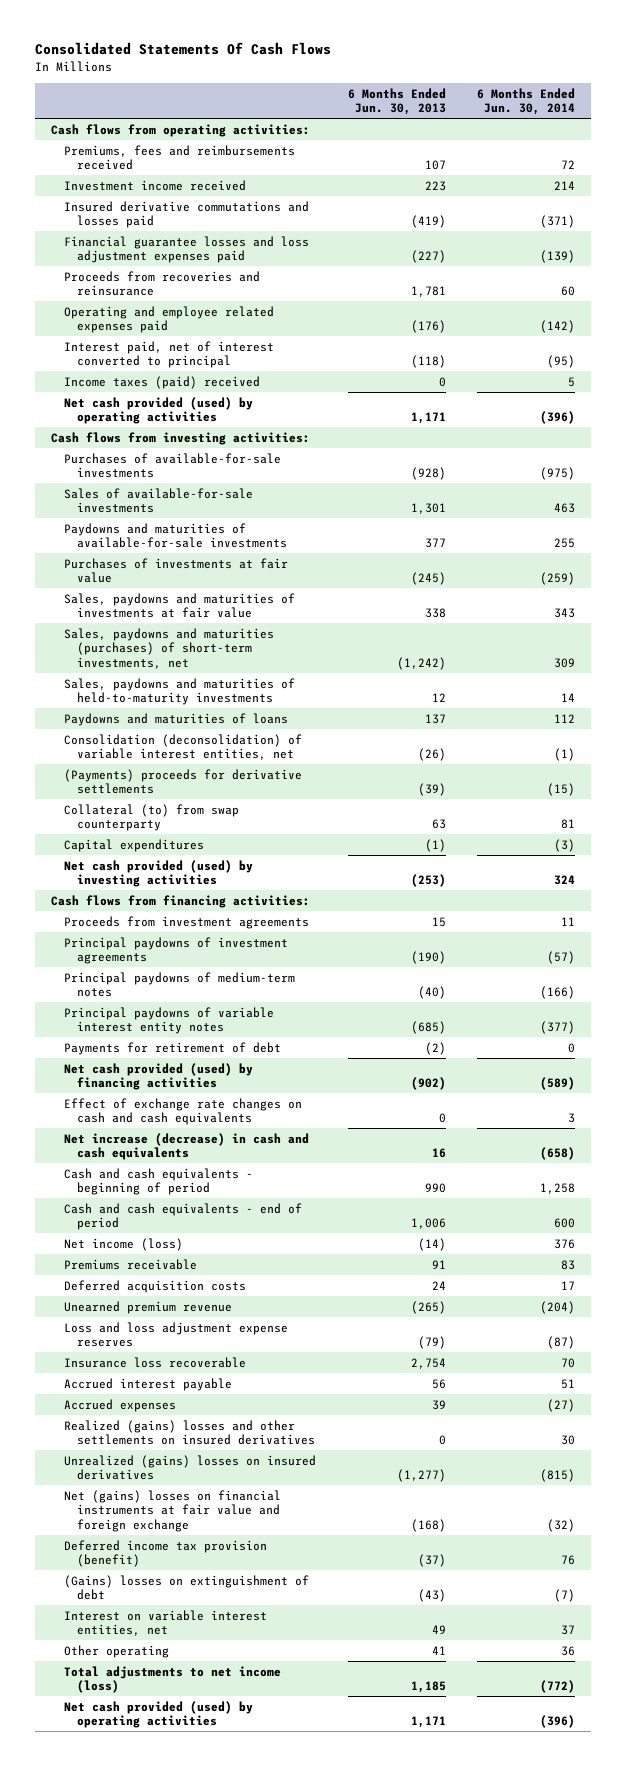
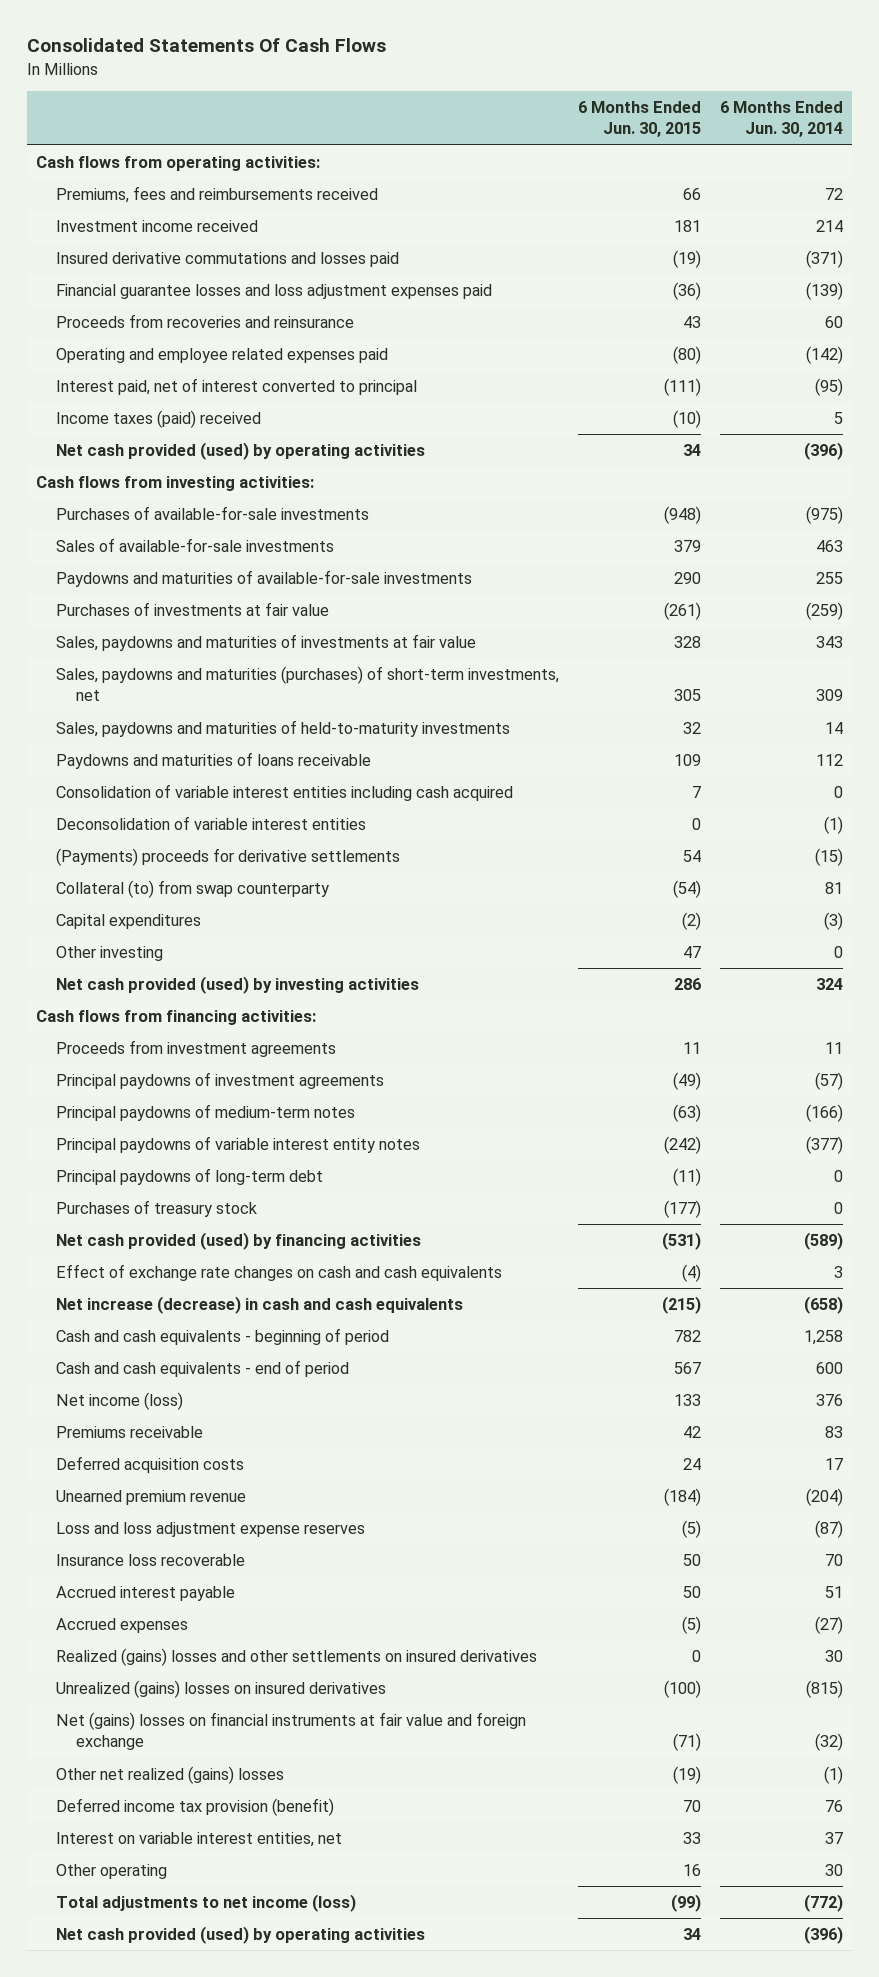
[347,87,446,116] 6 Months Ended Jun. 30, 2013 -> none
none -> [577,101,701,138] 6 Months Ended Jun. 30, 2015
[64,712,289,726] Paydowns and maturities of loans -> [55,752,371,770] Paydowns and maturities of loans receivable
[64,733,303,761] Consolidation (deconsolidation) of variable interest entities, net -> [55,784,513,802] Consolidation of variable interest entities including cash acquired
[553,748,575,762] (1) -> [833,786,843,799] 0
none -> [55,816,366,831] Deconsolidation of variable interest entities
none -> [55,946,163,962] Other investing
[64,1041,282,1055] Payments for retirement of debt -> [55,1168,323,1186] Principal paydowns of long-term debt
none -> [55,1200,257,1218] Purchases of treasury stock
none -> [55,1766,284,1785] Other net realized (gains) losses
[64,1574,310,1601] (Gains) losses on extinguishment of debt -> none
[560,1645,575,1656] 36 -> [824,1864,843,1877] 30

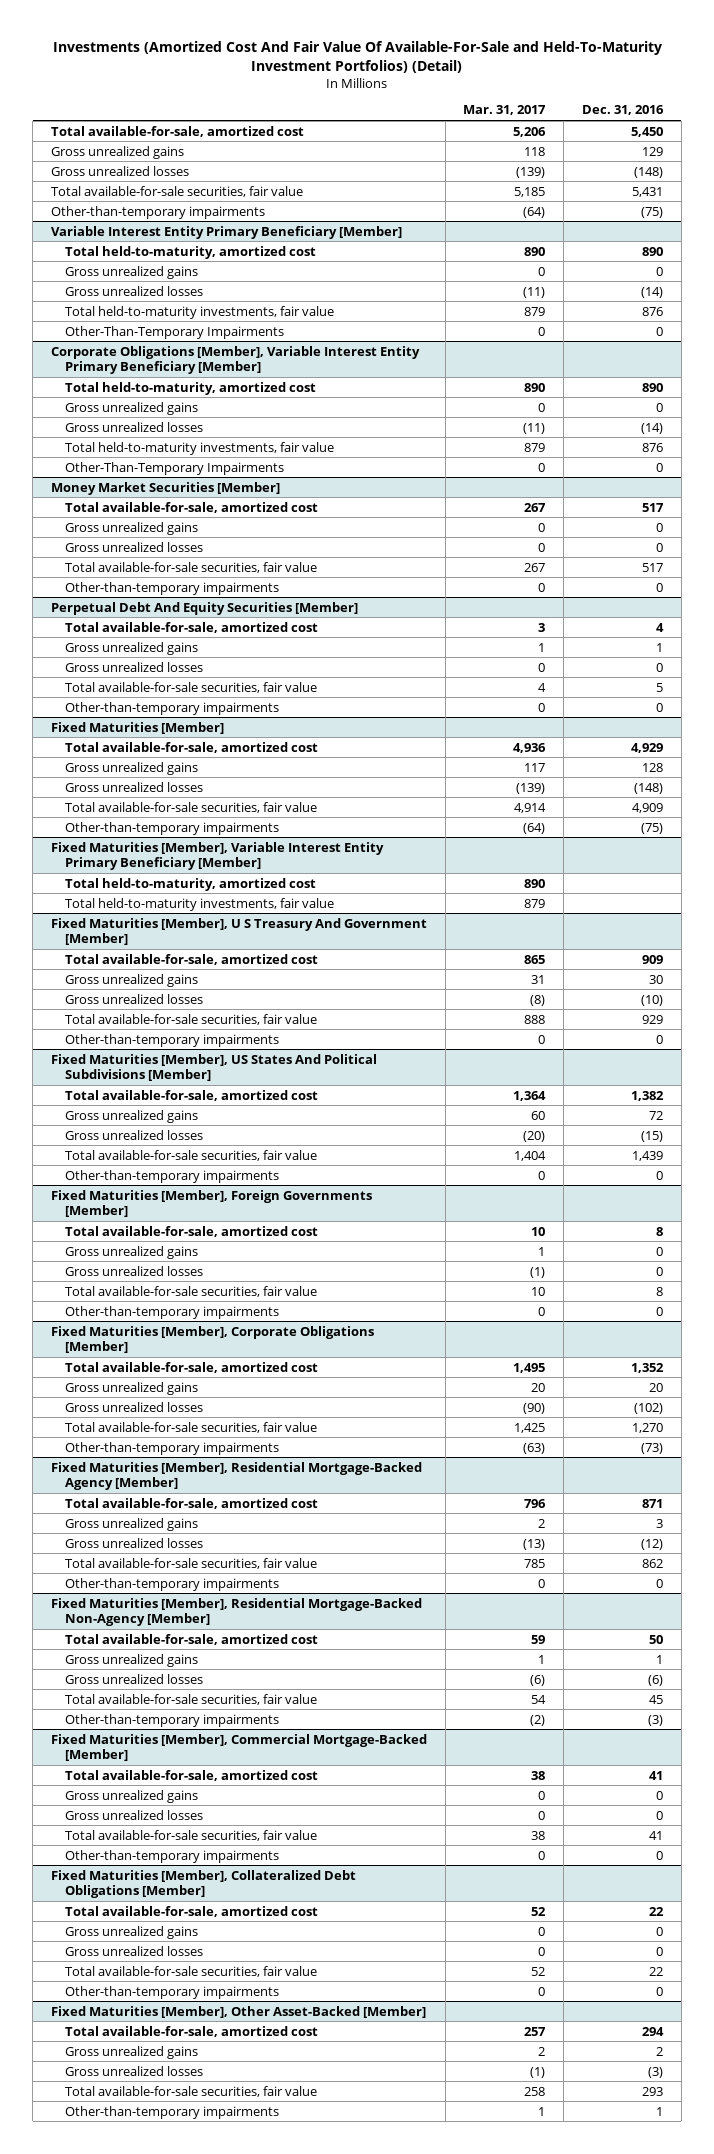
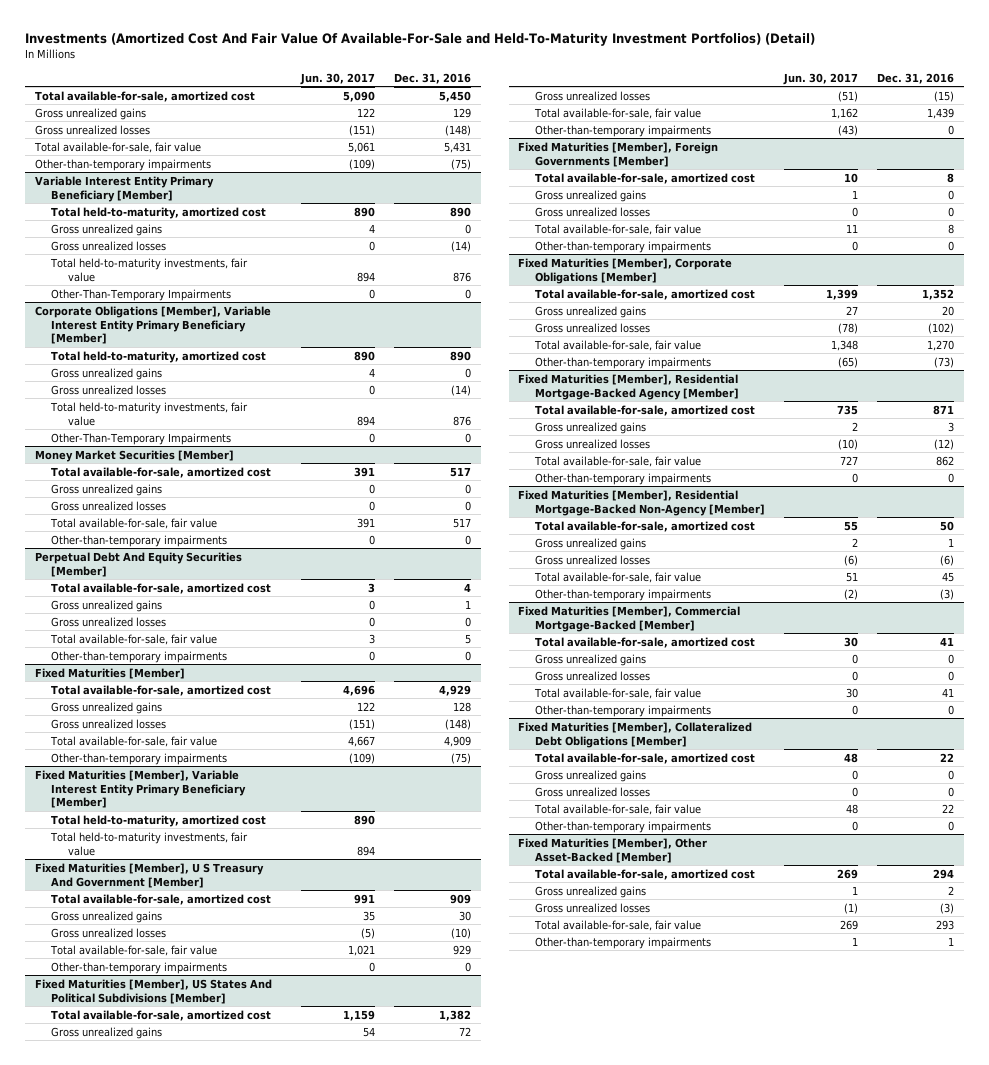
[463,105,547,116] Mar. 31, 2017 -> none
none -> [299,72,375,85] Jun. 30, 2017
[51,185,304,197] Total available-for-sale securities, fair value -> [34,141,202,153] Total available-for-sale, fair value
[64,561,317,573] Total available-for-sale securities, fair value -> [50,517,218,529] Total available-for-sale, fair value
[64,681,317,693] Total available-for-sale securities, fair value -> [50,633,218,645] Total available-for-sale, fair value
[64,801,317,813] Total available-for-sale securities, fair value -> [50,735,218,747] Total available-for-sale, fair value
[64,1013,317,1025] Total available-for-sale securities, fair value -> [50,944,218,956] Total available-for-sale, fair value
[64,1149,317,1161] Total available-for-sale securities, fair value -> [533,107,701,119] Total available-for-sale, fair value
[64,1285,317,1297] Total available-for-sale securities, fair value -> [533,223,701,235] Total available-for-sale, fair value
[64,1421,317,1433] Total available-for-sale securities, fair value -> [533,339,701,351] Total available-for-sale, fair value
[64,1557,317,1569] Total available-for-sale securities, fair value -> [533,455,701,467] Total available-for-sale, fair value
[64,1693,317,1705] Total available-for-sale securities, fair value -> [533,571,701,583] Total available-for-sale, fair value
[64,1829,317,1841] Total available-for-sale securities, fair value -> [533,687,701,699] Total available-for-sale, fair value
[64,1965,317,1977] Total available-for-sale securities, fair value -> [533,803,701,815] Total available-for-sale, fair value
[64,2085,317,2097] Total available-for-sale securities, fair value -> [533,919,701,931] Total available-for-sale, fair value

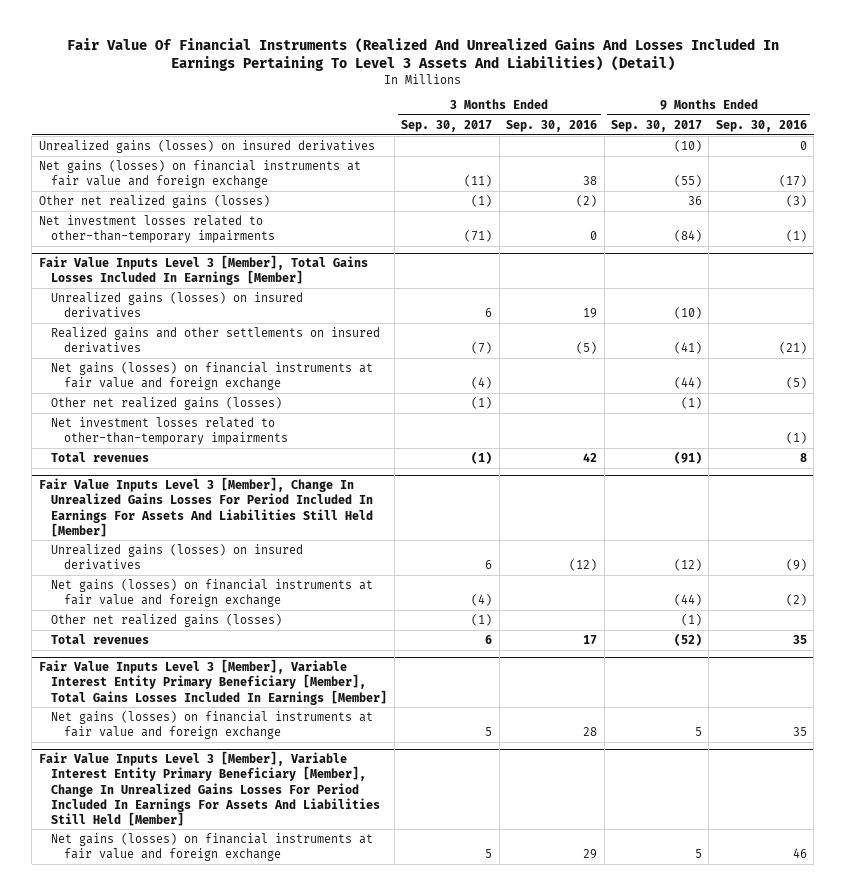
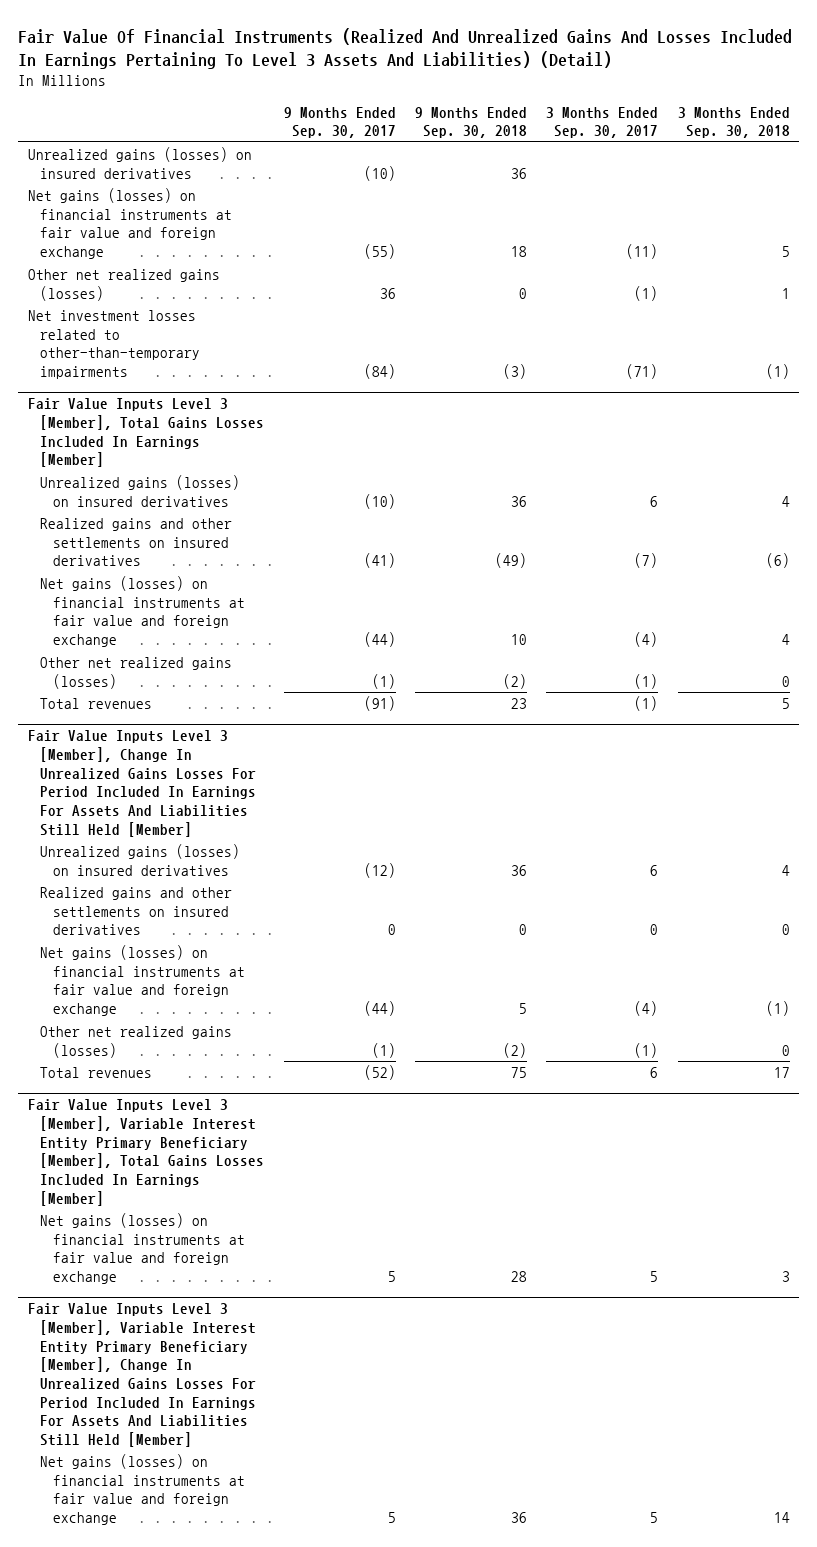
[506,119,598,132] Sep. 30, 2016 -> none
[715,119,807,132] Sep. 30, 2016 -> none
none -> [415,106,528,139] 9 Months Ended Sep. 30, 2018
none -> [677,106,790,139] 3 Months Ended Sep. 30, 2018
[51,416,288,445] Net investment losses related to other-than-temporary impairments -> none
none -> [40,887,233,936] Realized gains and other settlements on insured derivatives

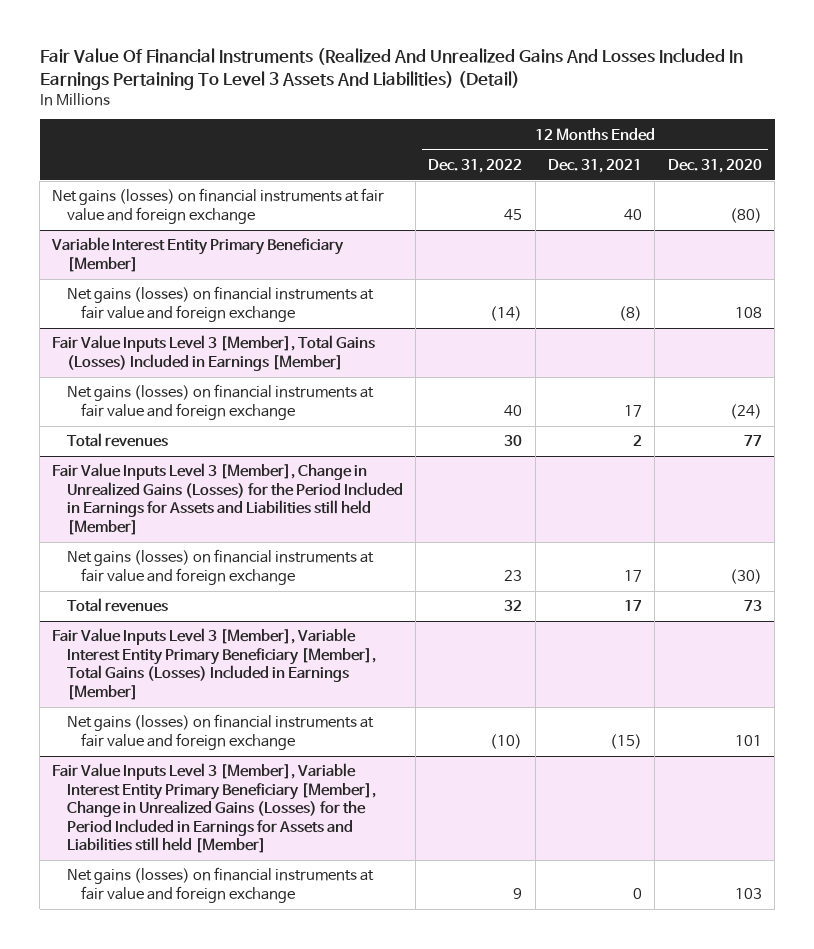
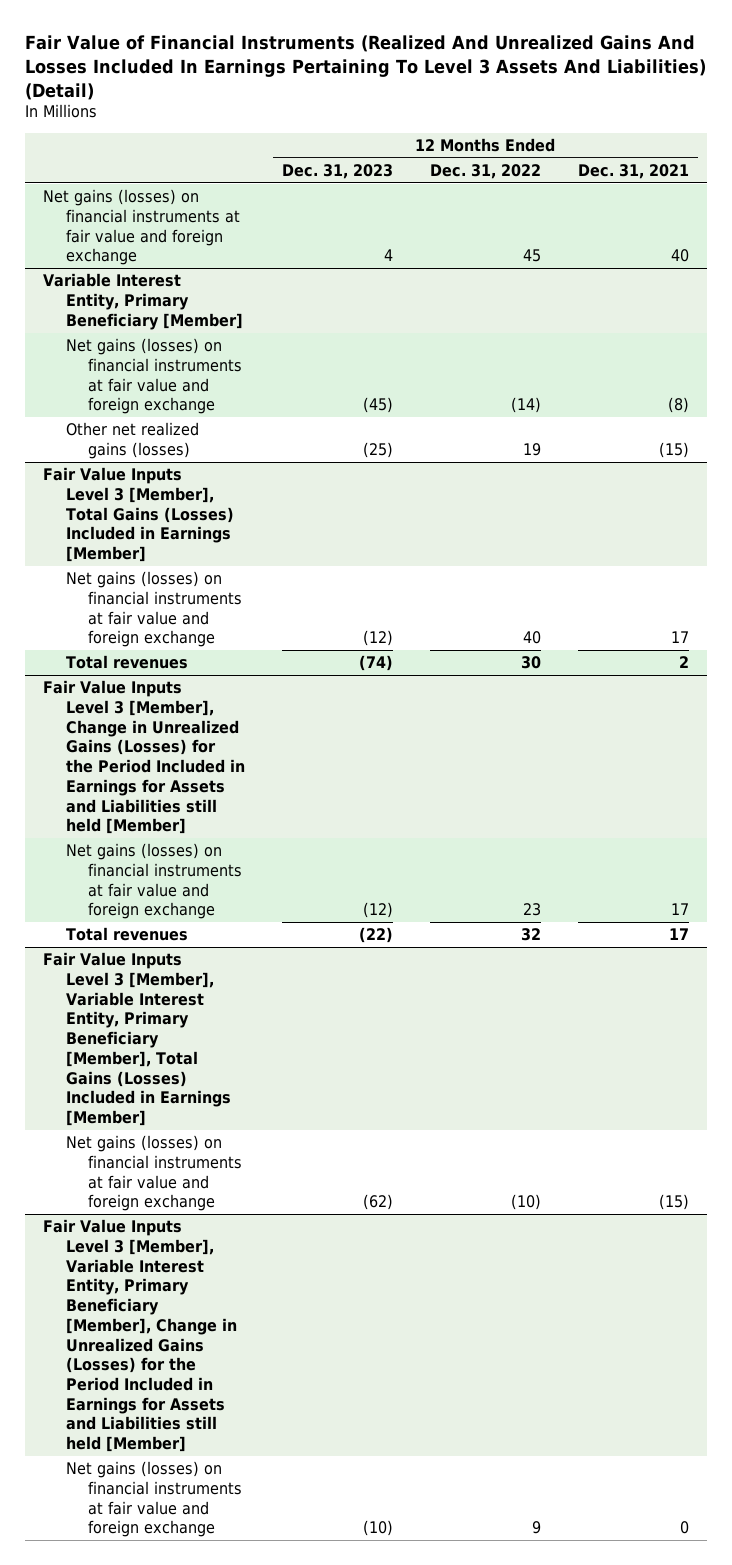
[39,48,743,90] Fair Value Of Financial Instruments (Realized And Unrealized Gains And Losses Included In Earnings Pertaining To Level 3 Assets And Liabilities) (Detail) -> [24,34,706,100] Fair Value of Financial Instruments (Realized And Unrealized Gains And Losses Included In Earnings Pertaining To Level 3 Assets And Liabilities) (Detail)
[667,158,762,173] Dec. 31, 2020 -> none
none -> [281,164,393,180] Dec. 31, 2023
[51,237,345,272] Variable Interest Entity Primary Beneficiary [Member] -> [43,273,243,330] Variable Interest Entity, Primary Beneficiary [Member]
none -> [65,422,199,459] Other net realized gains (losses)
[52,628,376,700] Fair Value Inputs Level 3 [Member], Variable Interest Entity Primary Beneficiary [Member], Total Gains (Losses) Included in Earnings [Member] -> [43,952,231,1126] Fair Value Inputs Level 3 [Member], Variable Interest Entity, Primary Beneficiary [Member], Total Gains (Losses) Included in Earnings [Member]
[52,763,376,854] Fair Value Inputs Level 3 [Member], Variable Interest Entity Primary Beneficiary [Member], Change in Unrealized Gains (Losses) for the Period Included in Earnings for Assets and Liabilities still held [Member] -> [43,1219,237,1453] Fair Value Inputs Level 3 [Member], Variable Interest Entity, Primary Beneficiary [Member], Change in Unrealized Gains (Losses) for the Period Included in Earnings for Assets and Liabilities still held [Member]

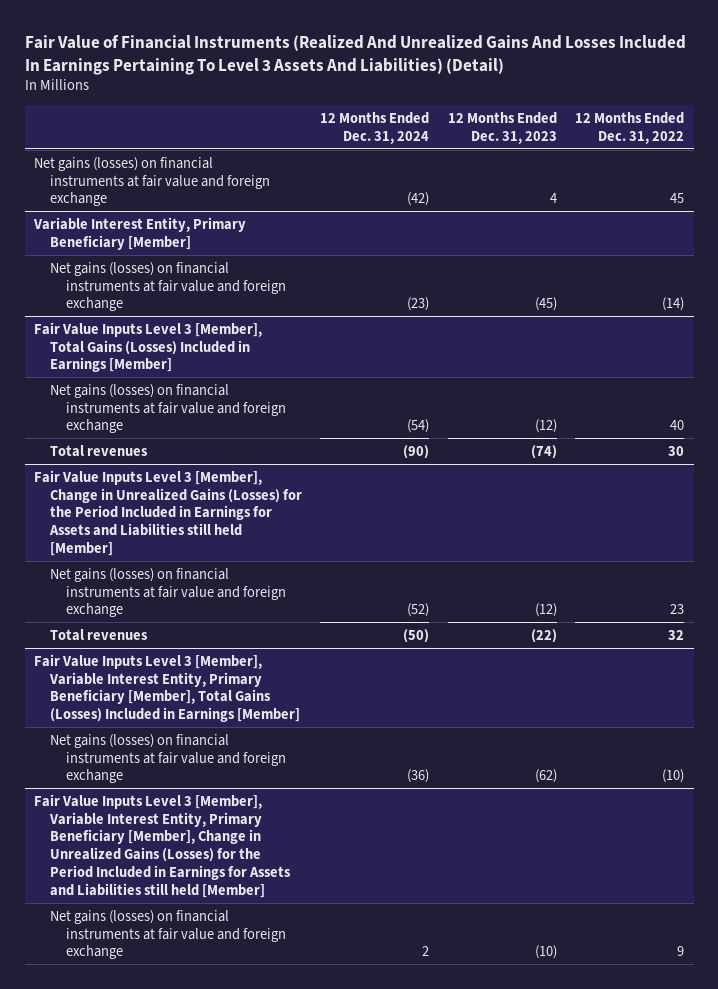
[577,164,689,180] Dec. 31, 2021 -> none
none -> [320,111,430,144] 12 Months Ended Dec. 31, 2024
[65,422,199,459] Other net realized gains (losses) -> none

